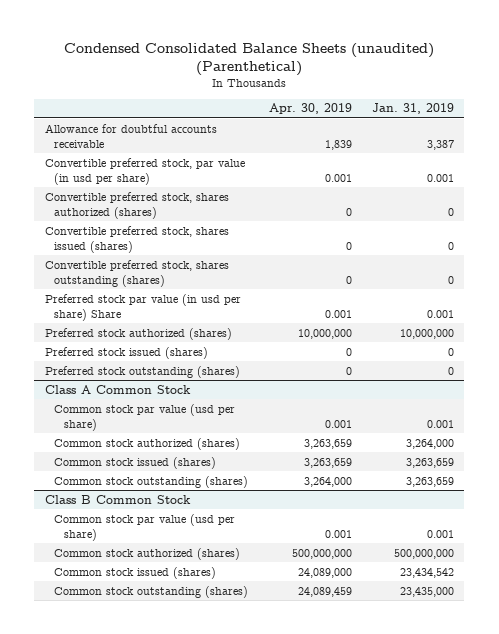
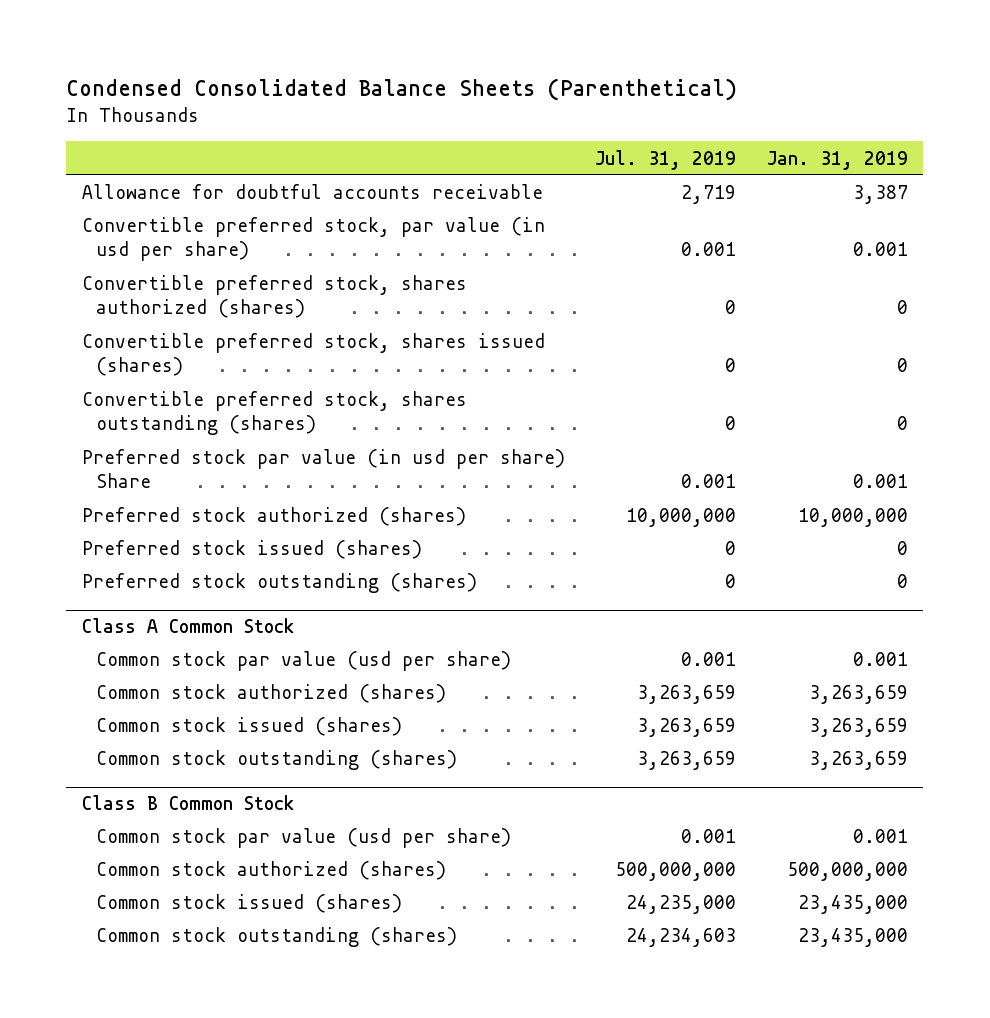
[64,42,435,76] Condensed Consolidated Balance Sheets (unaudited) (Parenthetical) -> [66,78,738,102] Condensed Consolidated Balance Sheets (Parenthetical)
[268,103,352,115] Apr. 30, 2019 -> none
none -> [595,149,737,170] Jul. 31, 2019
[406,438,455,449] 3,264,000 -> [808,685,908,705] 3,263,659
[400,567,455,578] 23,434,542 -> [797,895,908,915] 23,435,000

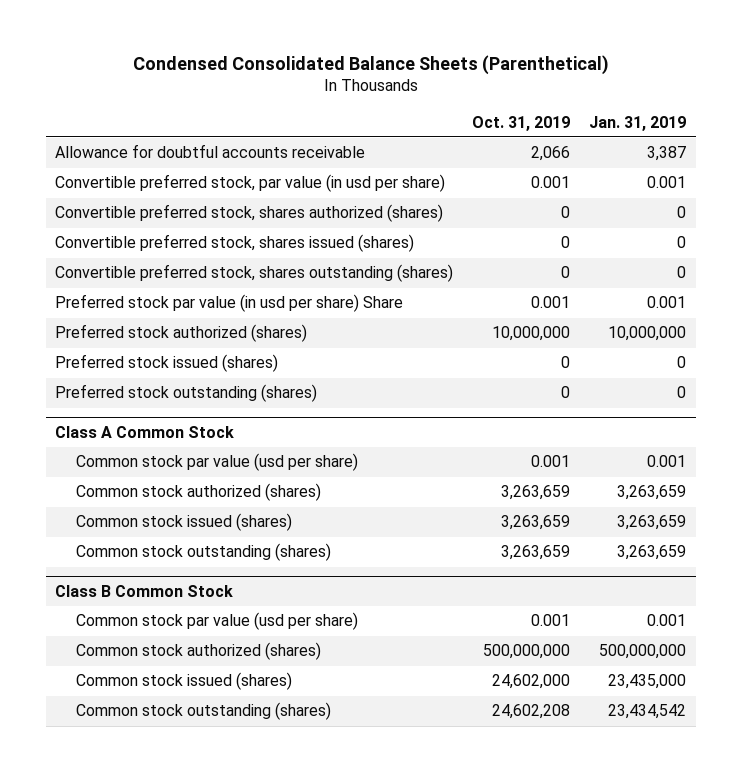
[595,149,737,170] Jul. 31, 2019 -> none
none -> [472,115,571,131] Oct. 31, 2019
[797,928,908,948] 23,435,000 -> [608,704,687,720] 23,434,542

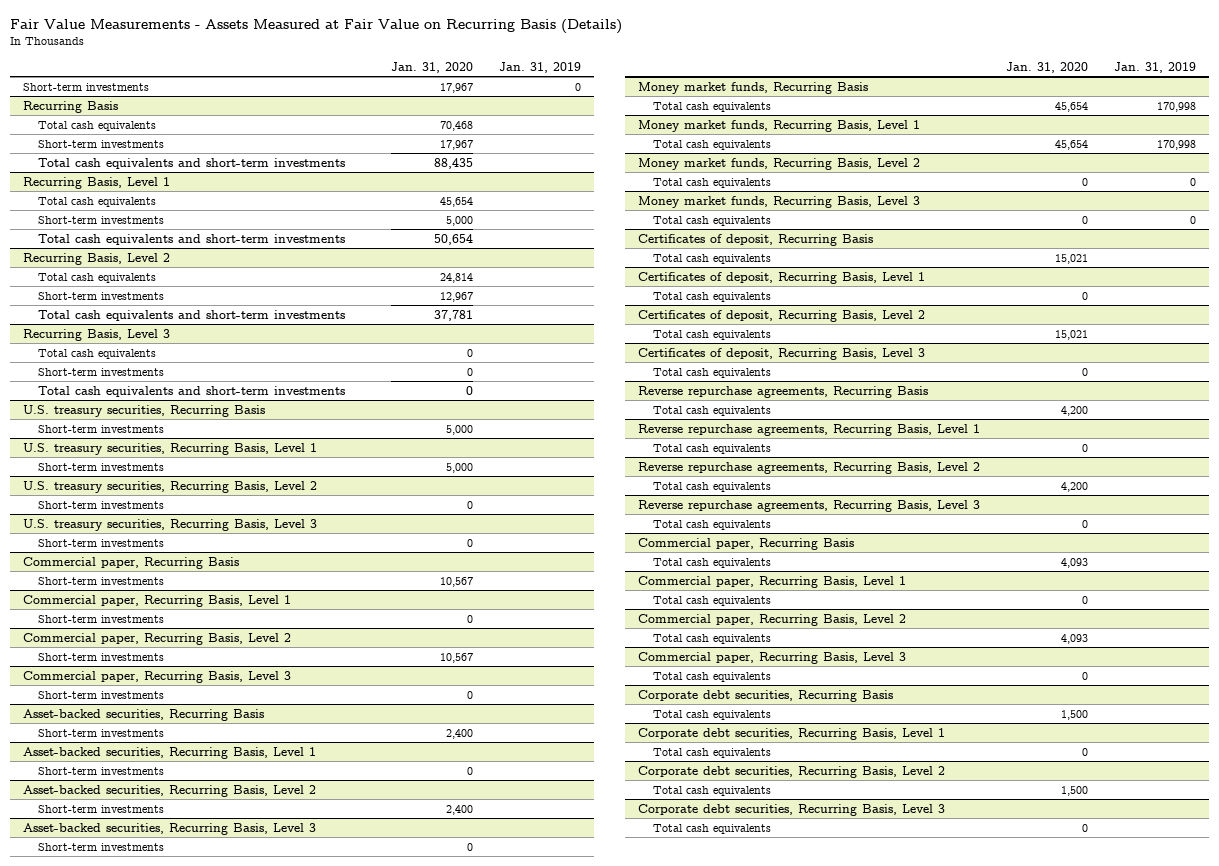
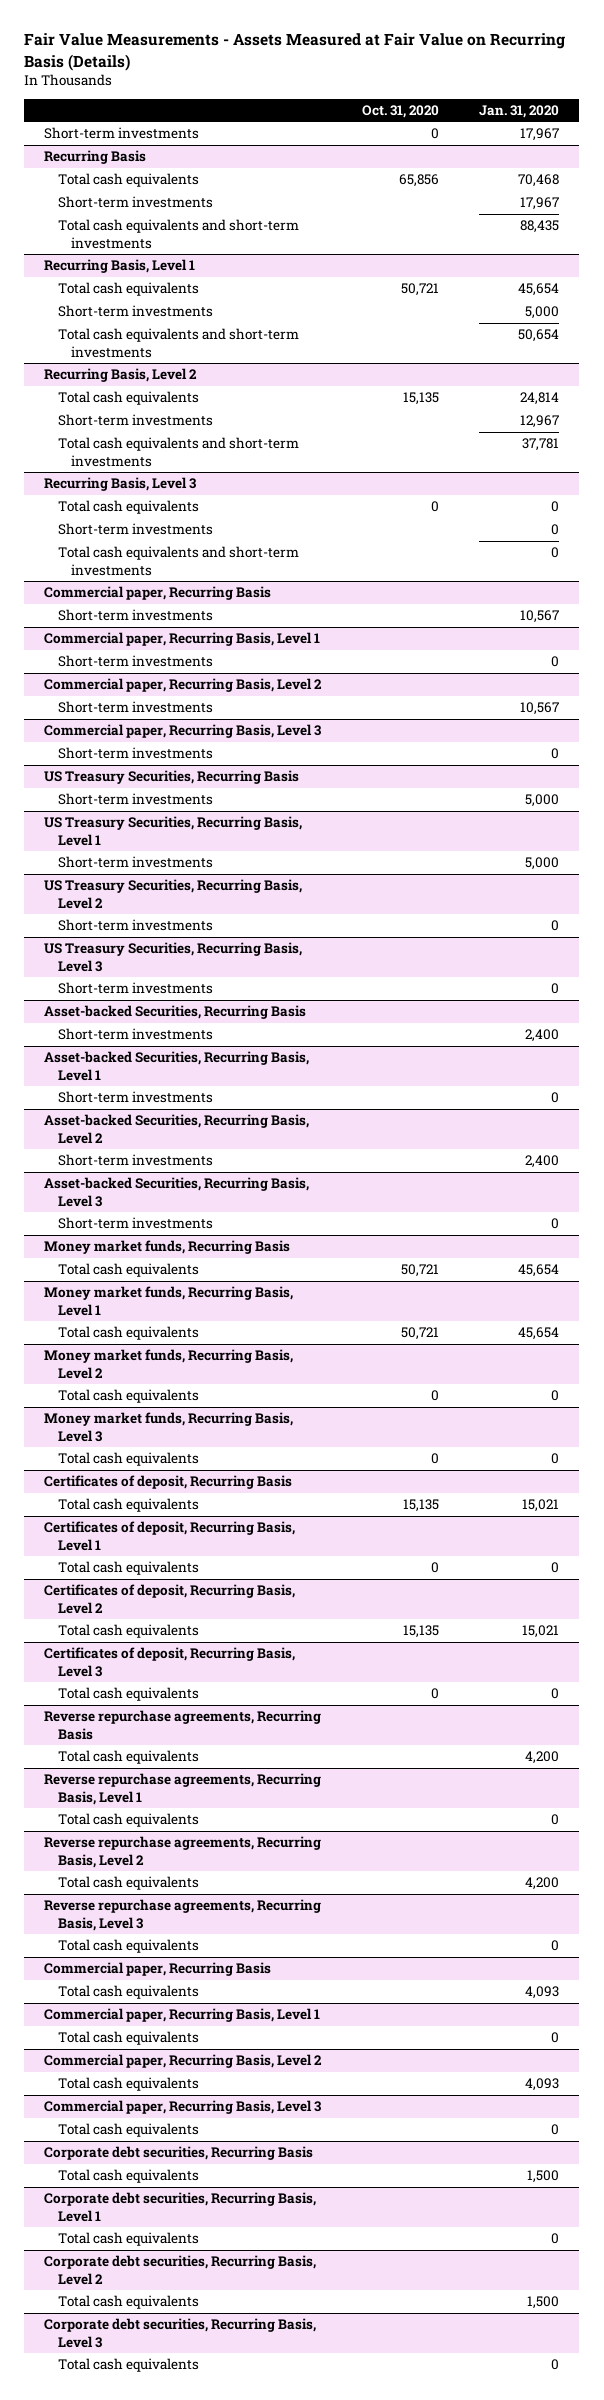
[499,61,582,73] Jan. 31, 2019 -> none
none -> [361,104,439,118] Oct. 31, 2020
[22,404,265,417] U.S. treasury securities, Recurring Basis -> none
[38,424,165,433] Short-term investments -> none
[22,442,317,455] U.S. treasury securities, Recurring Basis, Level 1 -> none
[38,462,165,471] Short-term investments -> none
[22,480,317,493] U.S. treasury securities, Recurring Basis, Level 2 -> none
[38,500,165,509] Short-term investments -> none
[22,518,317,531] U.S. treasury securities, Recurring Basis, Level 3 -> none
[38,538,165,547] Short-term investments -> none
none -> [44,770,300,785] US Treasury Securities, Recurring Basis
none -> [57,793,213,806] Short-term investments
none -> [44,816,303,846] US Treasury Securities, Recurring Basis, Level 1
none -> [57,856,213,869] Short-term investments
none -> [44,879,303,909] US Treasury Securities, Recurring Basis, Level 2
none -> [57,919,213,932] Short-term investments
none -> [44,942,303,972] US Treasury Securities, Recurring Basis, Level 3
none -> [57,982,213,995] Short-term investments
[22,708,264,721] Asset-backed securities, Recurring Basis -> [44,1005,307,1020] Asset-backed Securities, Recurring Basis
[22,746,316,759] Asset-backed securities, Recurring Basis, Level 1 -> [44,1051,310,1081] Asset-backed Securities, Recurring Basis, Level 1
[22,784,316,797] Asset-backed securities, Recurring Basis, Level 2 -> [44,1114,310,1144] Asset-backed Securities, Recurring Basis, Level 2
[22,822,316,835] Asset-backed securities, Recurring Basis, Level 3 -> [44,1177,310,1207] Asset-backed Securities, Recurring Basis, Level 3

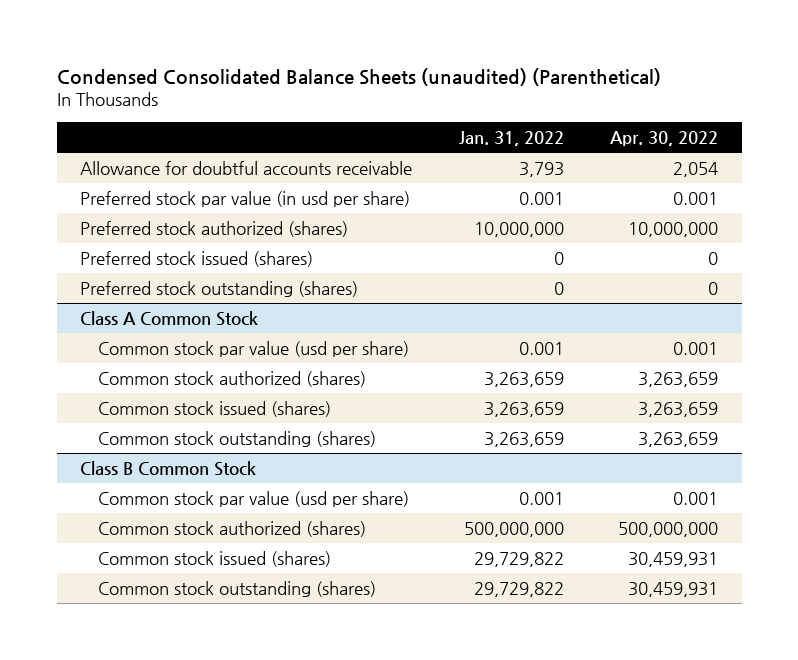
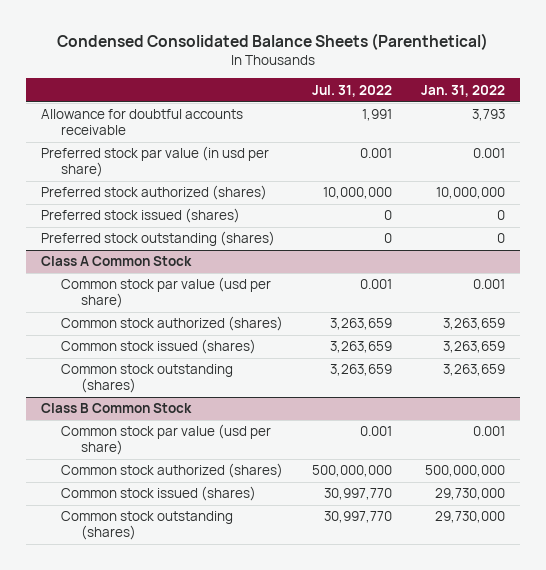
[56,67,661,86] Condensed Consolidated Balance Sheets (unaudited) (Parenthetical) -> [56,33,488,51] Condensed Consolidated Balance Sheets (Parenthetical)
[610,130,719,146] Apr. 30, 2022 -> none
none -> [311,84,392,97] Jul. 31, 2022
[473,551,564,567] 29,729,822 -> [435,488,506,501] 29,730,000
[473,581,564,597] 29,729,822 -> [435,511,506,524] 29,730,000

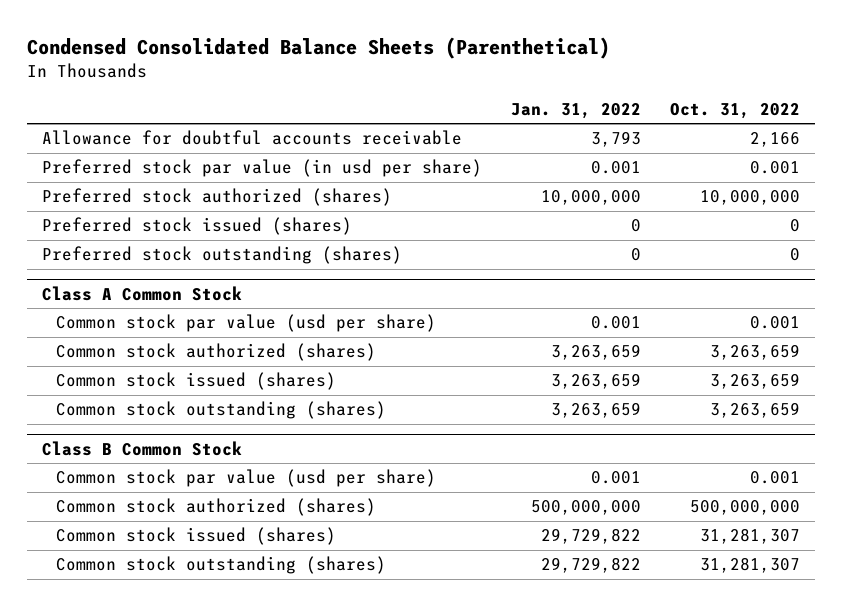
[311,84,392,97] Jul. 31, 2022 -> none
none -> [670,102,801,119] Oct. 31, 2022
[435,488,506,501] 29,730,000 -> [541,528,642,545] 29,729,822
[435,511,506,524] 29,730,000 -> [541,557,642,574] 29,729,822

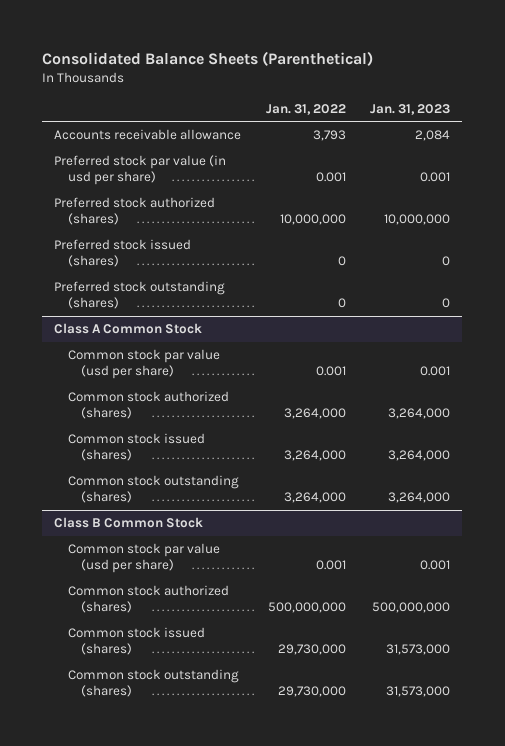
[27,37,611,60] Condensed Consolidated Balance Sheets (Parenthetical) -> [42,50,374,66] Consolidated Balance Sheets (Parenthetical)
[670,102,801,119] Oct. 31, 2022 -> none
none -> [370,103,451,115] Jan. 31, 2023
[41,130,462,146] Allowance for doubtful accounts receivable -> [54,129,242,141] Accounts receivable allowance
[551,344,642,361] 3,263,659 -> [283,408,346,420] 3,264,000
[551,373,642,390] 3,263,659 -> [283,450,346,462] 3,264,000
[551,402,642,419] 3,263,659 -> [283,492,346,504] 3,264,000
[541,528,642,545] 29,729,822 -> [277,644,346,656] 29,730,000
[541,557,642,574] 29,729,822 -> [277,686,346,698] 29,730,000

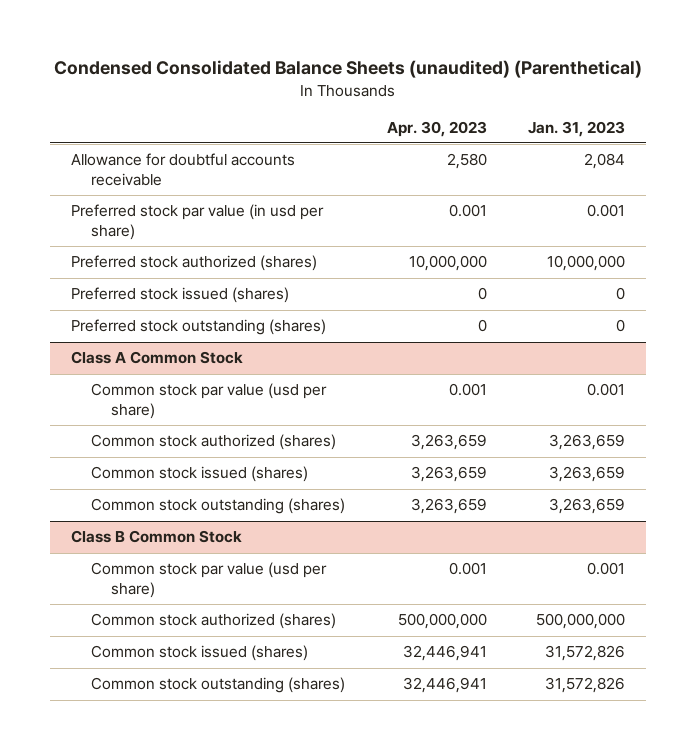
[42,50,374,66] Consolidated Balance Sheets (Parenthetical) -> [54,60,643,79] Condensed Consolidated Balance Sheets (unaudited) (Parenthetical)
[265,103,346,115] Jan. 31, 2022 -> none
none -> [386,120,487,137] Apr. 30, 2023
[54,129,242,141] Accounts receivable allowance -> [70,153,295,187] Allowance for doubtful accounts receivable
[388,408,451,420] 3,264,000 -> [549,434,626,451] 3,263,659
[388,450,451,462] 3,264,000 -> [549,466,626,483] 3,263,659
[388,492,451,504] 3,264,000 -> [549,498,626,515] 3,263,659
[386,644,451,656] 31,573,000 -> [545,645,626,662] 31,572,826
[386,686,451,698] 31,573,000 -> [545,677,626,694] 31,572,826

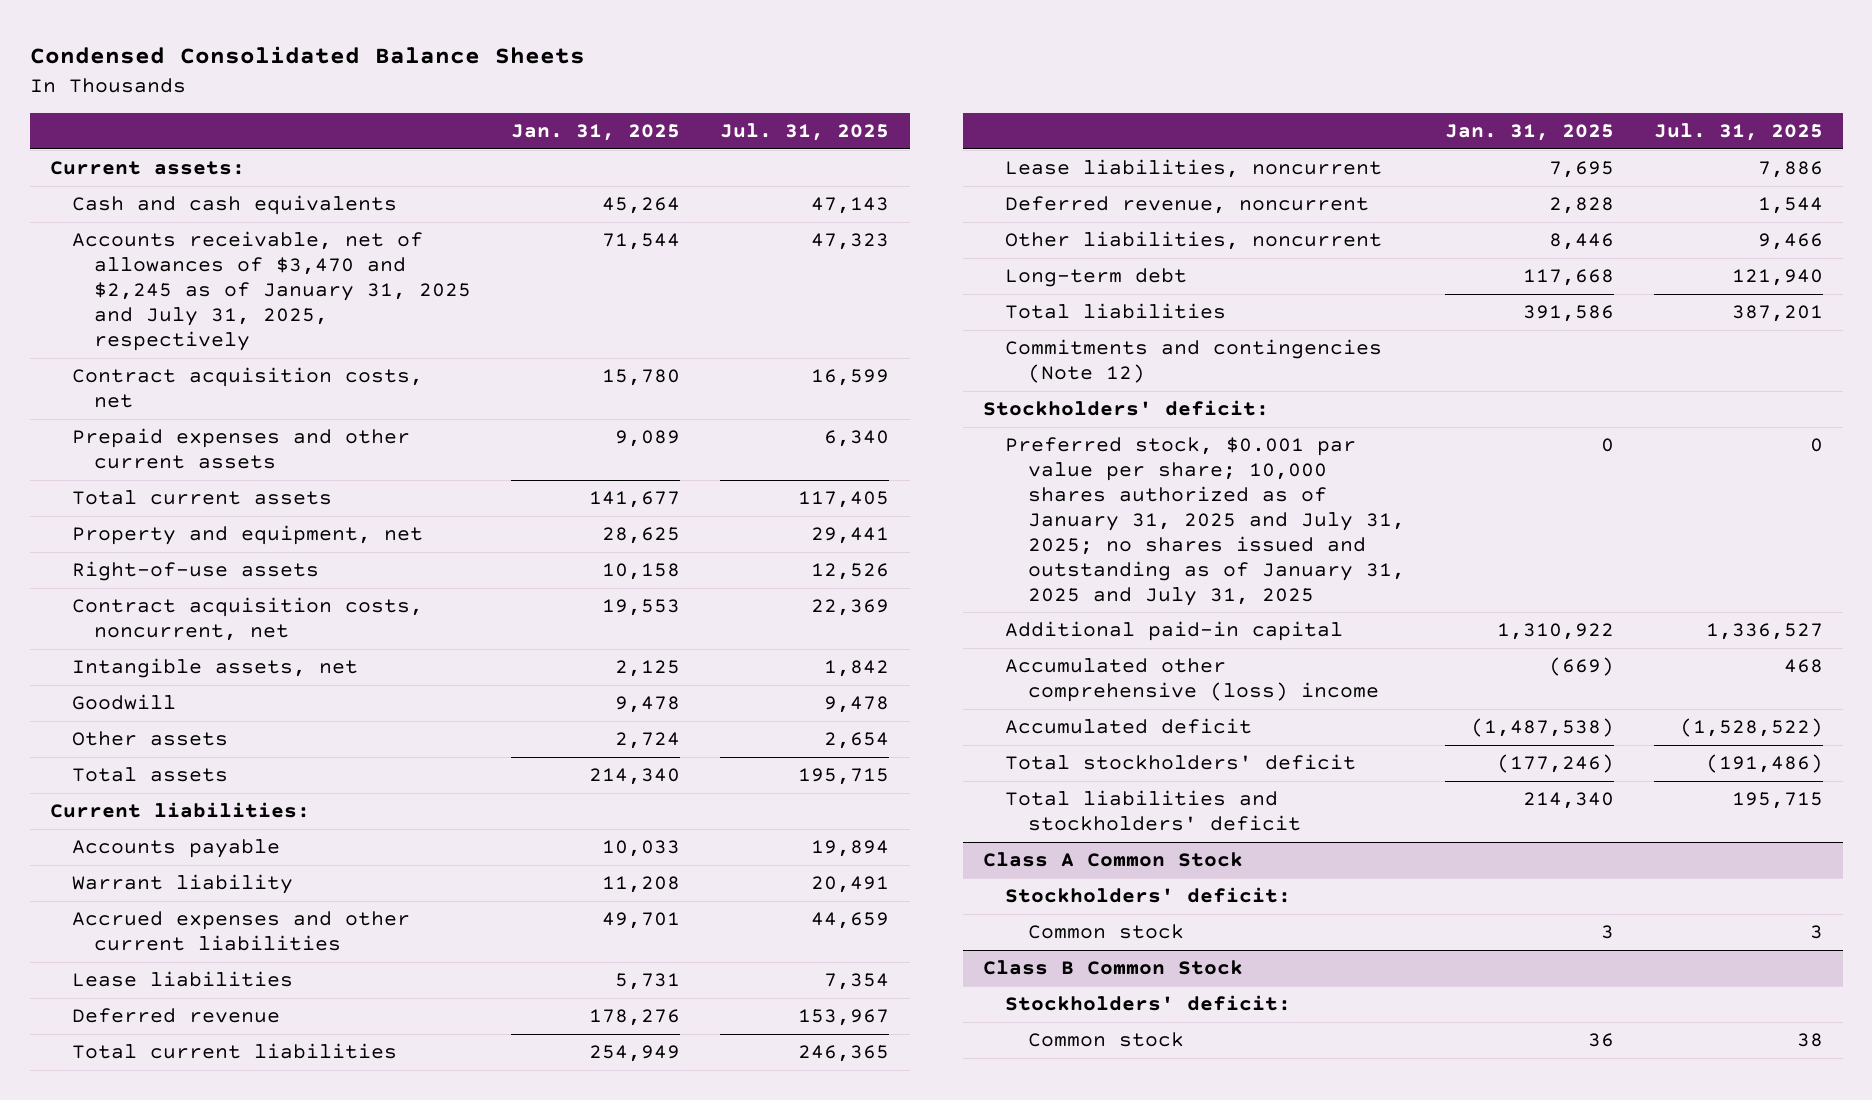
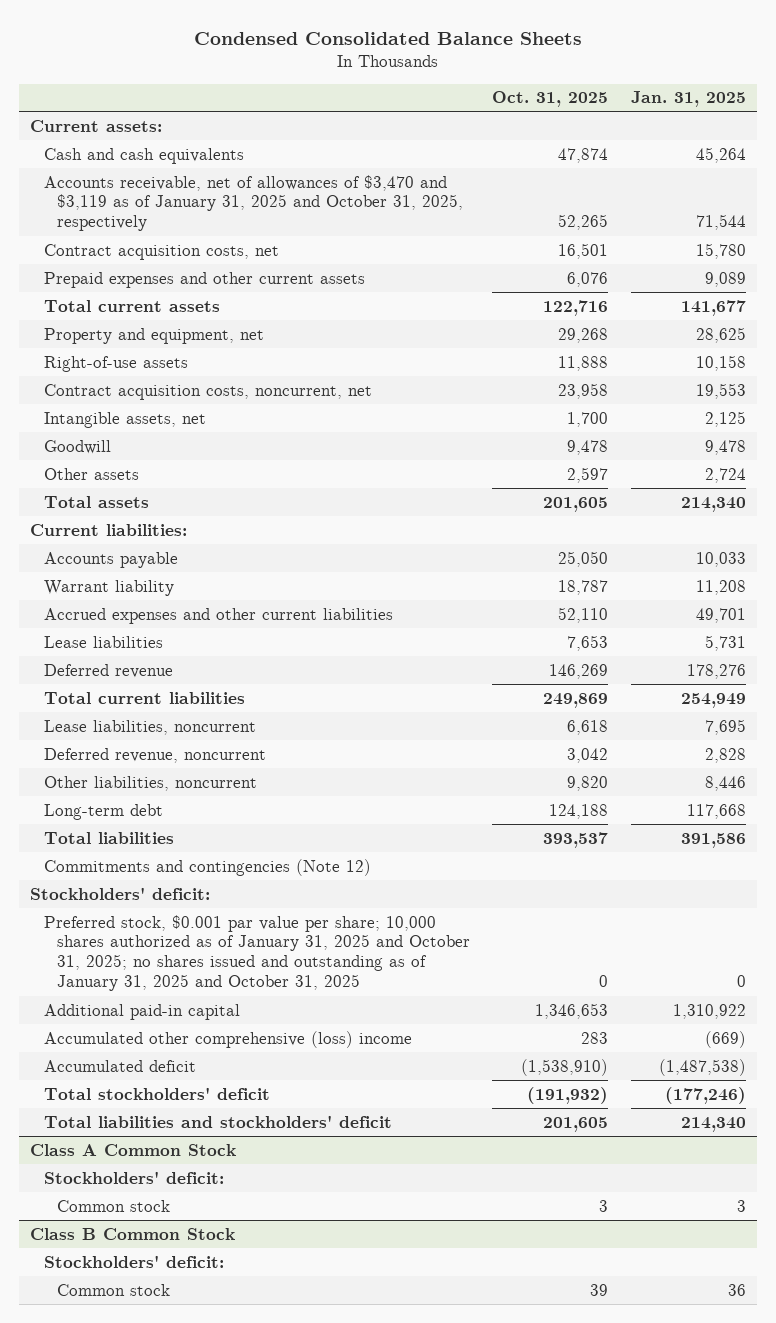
[720,123,890,142] Jul. 31, 2025 -> none
none -> [492,91,609,108] Oct. 31, 2025
[72,231,472,351] Accounts receivable, net of allowances of $3,470 and $2,245 as of January 31, 2025 and July 31, 2025, respectively -> [43,174,464,232] Accounts receivable, net of allowances of $3,470 and $3,119 as of January 31, 2025 and October 31, 2025, respectively
[1005,437,1405,606] Preferred stock, $0.001 par value per share; 10,000 shares authorized as of January 31, 2025 and July 31, 2025; no shares issued and outstanding as of January 31, 2025 and July 31, 2025 -> [43,914,471,992] Preferred stock, $0.001 par value per share; 10,000 shares authorized as of January 31, 2025 and October 31, 2025; no shares issued and outstanding as of January 31, 2025 and October 31, 2025

